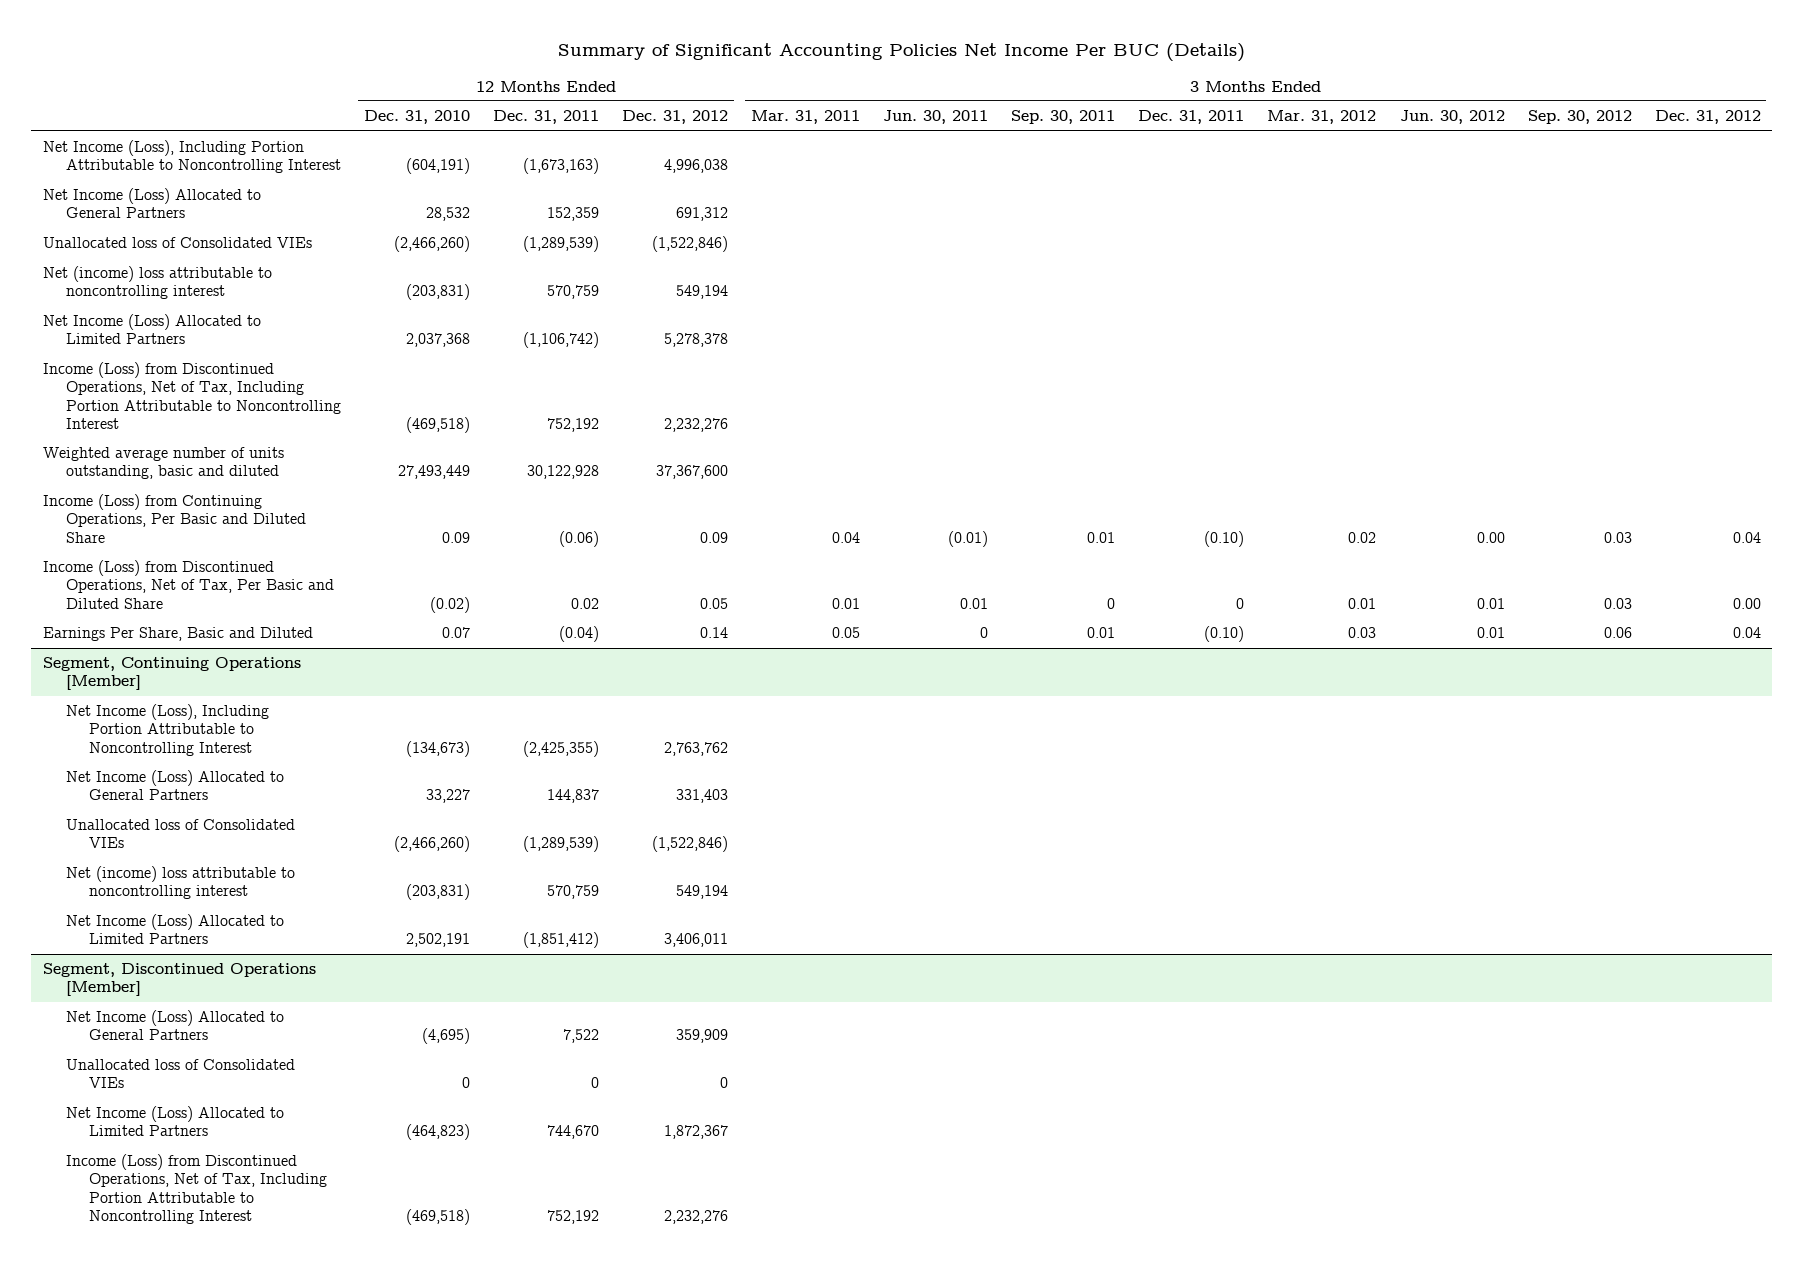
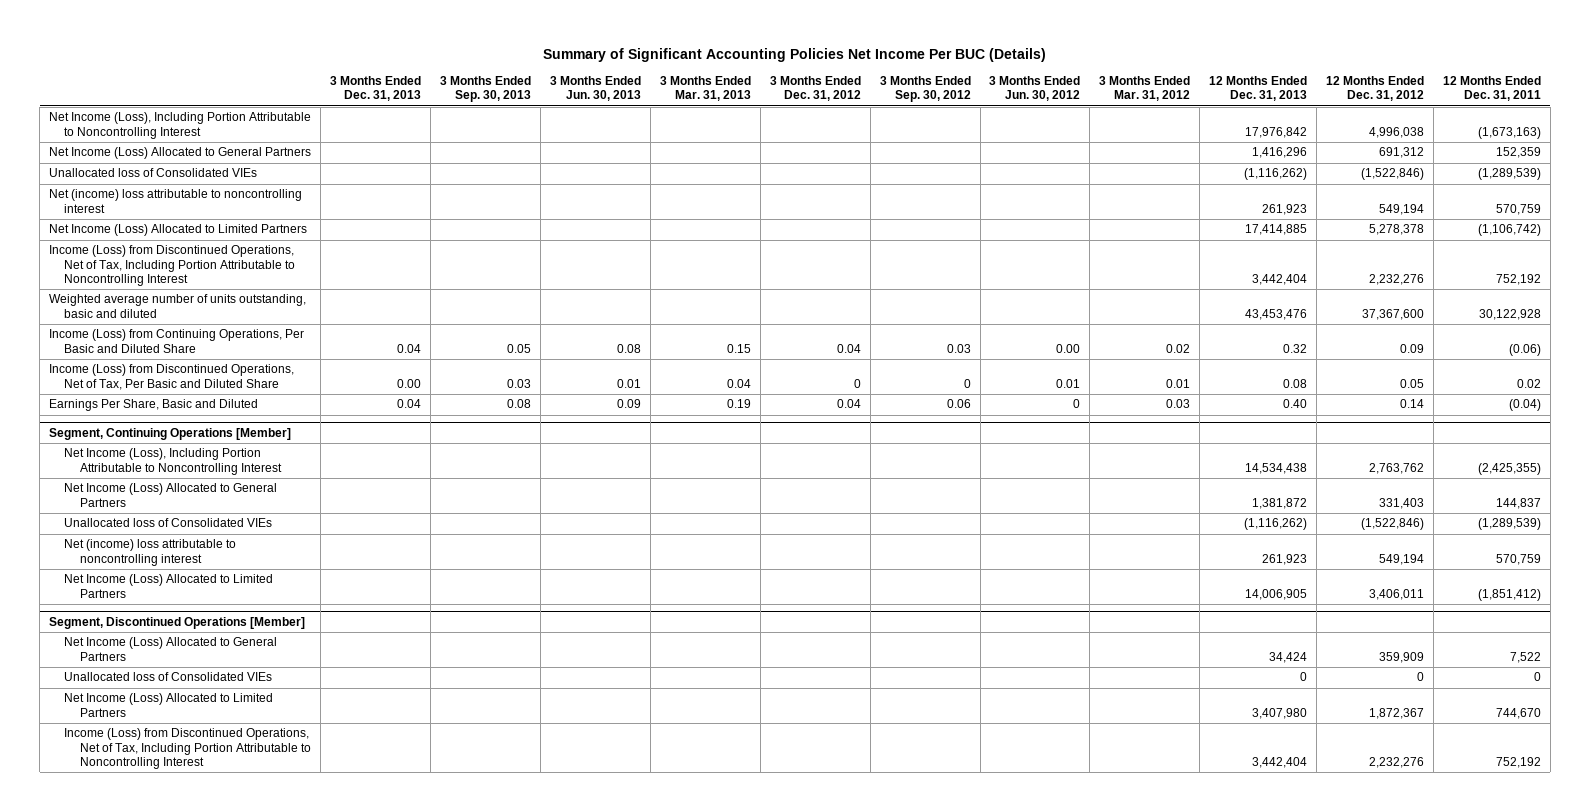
[363,110,470,125] Dec. 31, 2010 -> none
[751,110,861,125] Mar. 31, 2011 -> none
[883,110,989,125] Jun. 30, 2011 -> none
[1011,110,1116,125] Sep. 30, 2011 -> none
[1138,110,1245,125] Dec. 31, 2011 -> none
none -> [330,76,422,102] 3 Months Ended Dec. 31, 2013
none -> [439,76,531,103] 3 Months Ended Sep. 30, 2013
none -> [549,76,641,102] 3 Months Ended Jun. 30, 2013
none -> [659,76,751,102] 3 Months Ended Mar. 31, 2013
none -> [1209,76,1308,102] 12 Months Ended Dec. 31, 2013
[1603,597,1632,609] 0.03 -> [963,378,971,388] 0
[1732,597,1761,609] 0.00 -> [853,378,861,388] 0
[1476,627,1505,639] 0.01 -> [1073,399,1081,409] 0

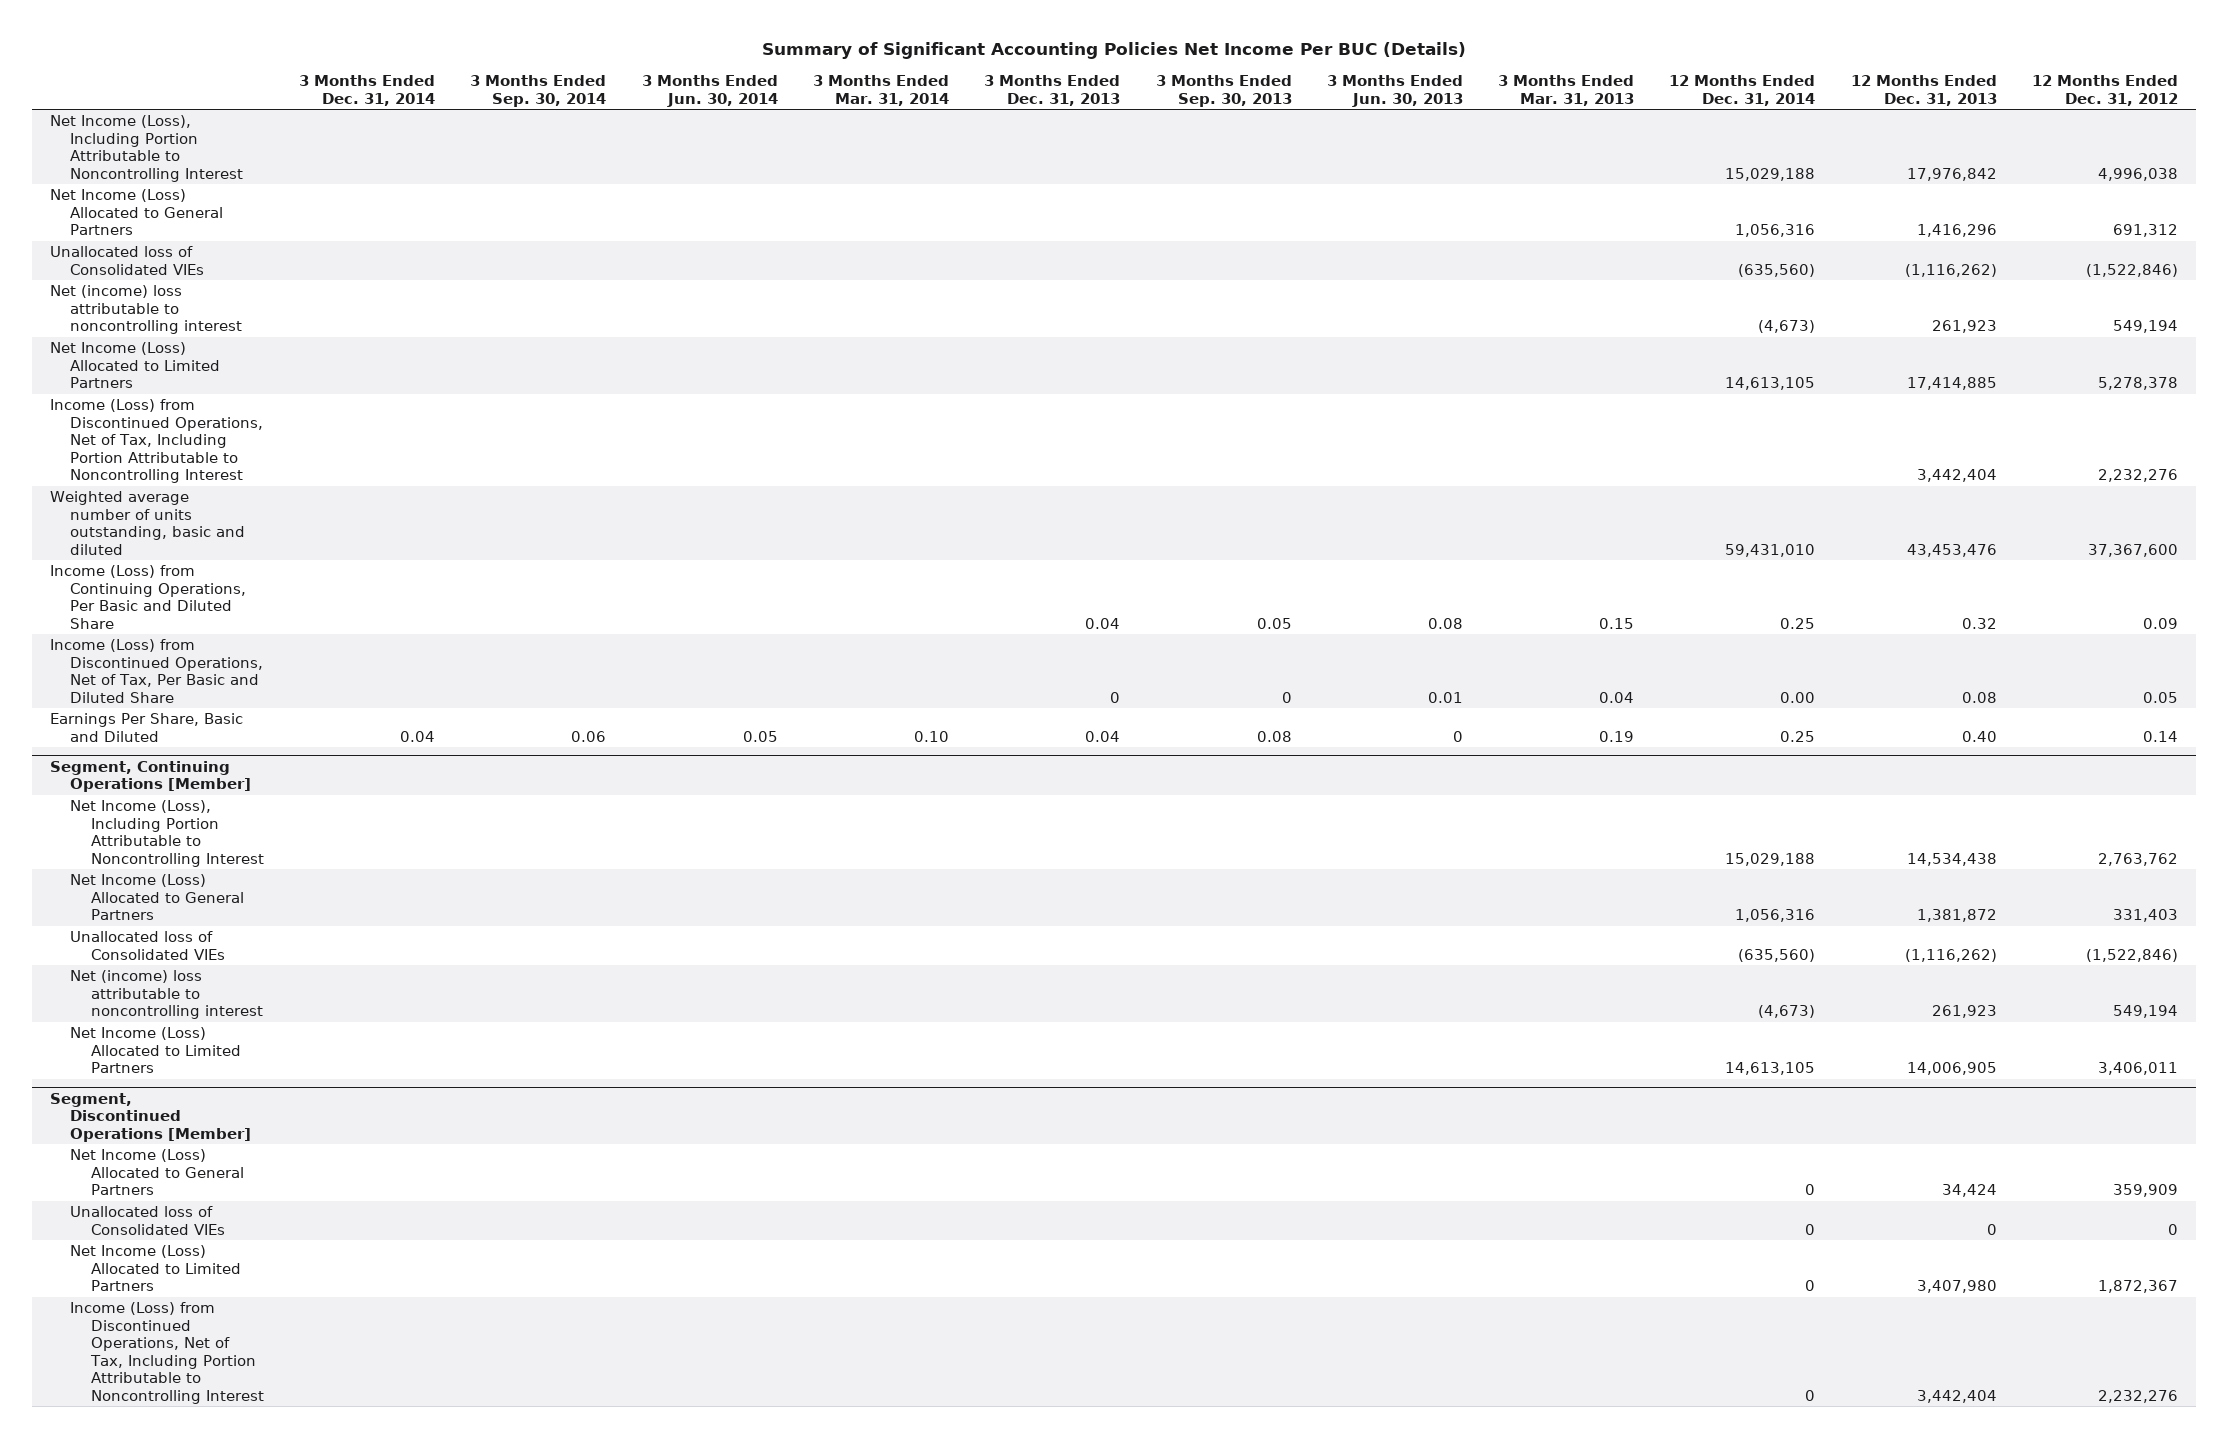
[769,76,861,102] 3 Months Ended Dec. 31, 2012 -> none
[879,76,971,103] 3 Months Ended Sep. 30, 2012 -> none
[989,76,1081,102] 3 Months Ended Jun. 30, 2012 -> none
[1099,76,1191,102] 3 Months Ended Mar. 31, 2012 -> none
[1443,76,1542,102] 12 Months Ended Dec. 31, 2011 -> none
none -> [299,75,436,106] 3 Months Ended Dec. 31, 2014
none -> [470,75,607,107] 3 Months Ended Sep. 30, 2014
none -> [641,75,778,107] 3 Months Ended Jun. 30, 2014
none -> [813,75,950,106] 3 Months Ended Mar. 31, 2014
none -> [1669,75,1816,106] 12 Months Ended Dec. 31, 2014
[397,378,422,388] 0.00 -> [1110,691,1121,703] 0
[506,378,531,388] 0.03 -> [1281,691,1292,703] 0
[616,399,641,409] 0.09 -> [1452,730,1463,742] 0

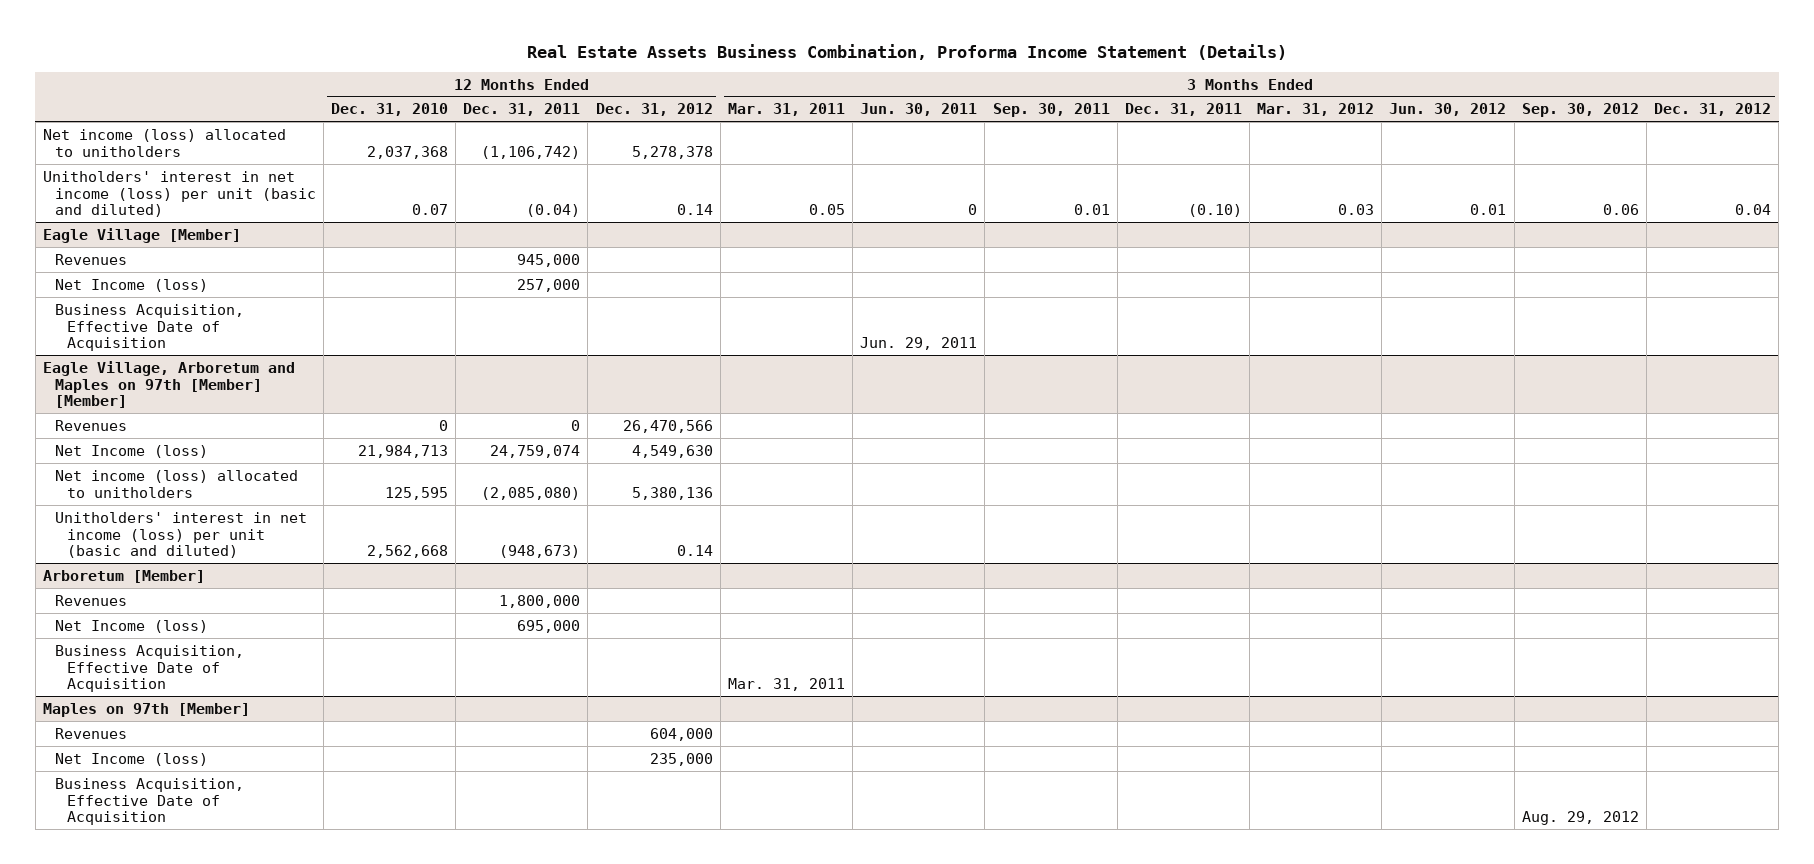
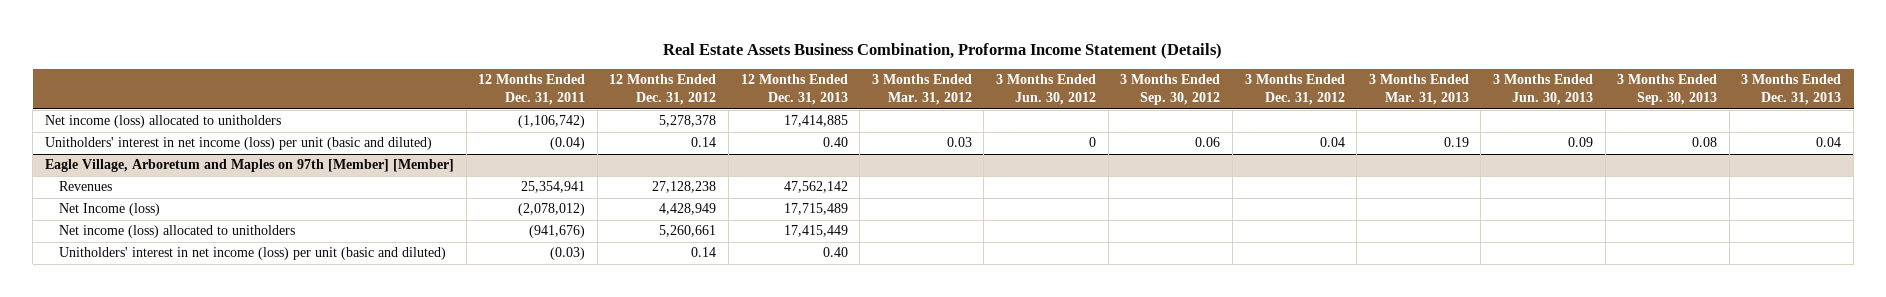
[330,103,448,117] Dec. 31, 2010 -> none
[727,103,845,117] Mar. 31, 2011 -> none
[860,103,978,117] Jun. 30, 2011 -> none
[992,103,1110,118] Sep. 30, 2011 -> none
[1124,103,1242,117] Dec. 31, 2011 -> none
none -> [740,74,848,106] 12 Months Ended Dec. 31, 2013
none -> [1368,74,1469,106] 3 Months Ended Mar. 31, 2013
none -> [1493,74,1594,106] 3 Months Ended Jun. 30, 2013
none -> [1617,74,1718,106] 3 Months Ended Sep. 30, 2013
none -> [1741,74,1842,106] 3 Months Ended Dec. 31, 2013
[42,227,241,243] Eagle Village [Member] -> none
[54,253,127,265] Revenues -> none
[54,278,208,292] Net Income (loss) -> none
[54,303,244,352] Business Acquisition, Effective Date of Acquisition -> none
[1470,204,1507,216] 0.01 -> [1089,137,1097,148] 0
[42,569,205,583] Arboretum [Member] -> none
[54,594,127,606] Revenues -> none
[54,619,208,633] Net Income (loss) -> none
[54,644,244,693] Business Acquisition, Effective Date of Acquisition -> none
[42,702,250,717] Maples on 97th [Member] -> none
[54,727,127,739] Revenues -> none
[54,752,208,766] Net Income (loss) -> none
[54,777,244,826] Business Acquisition, Effective Date of Acquisition -> none
[571,419,581,431] 0 -> [521,181,586,194] 25,354,941
[622,419,713,433] 26,470,566 -> [652,181,717,194] 27,128,238
[490,444,581,458] 24,759,074 -> [518,203,586,217] (2,078,012)
[631,444,713,458] 4,549,630 -> [659,203,717,216] 4,428,949
[481,486,581,500] (2,085,080) -> [529,225,586,239] (941,676)
[631,486,713,500] 5,380,136 -> [659,225,717,238] 5,260,661
[499,545,581,559] (948,673) -> [550,247,586,261] (0.03)

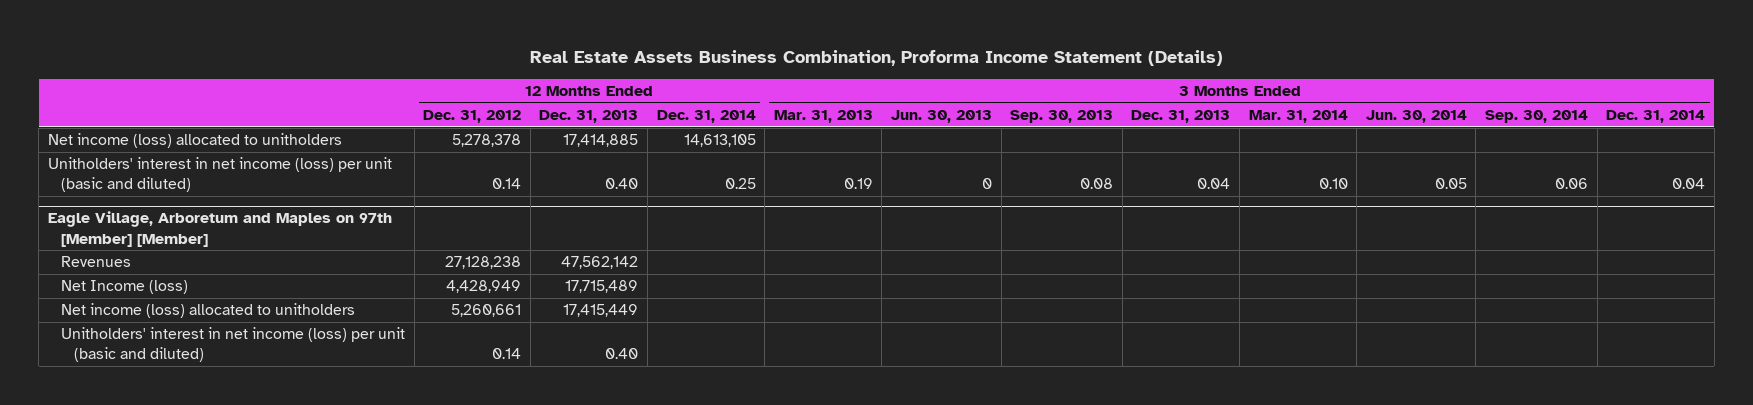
[478,74,586,106] 12 Months Ended Dec. 31, 2011 -> none
[871,74,972,106] 3 Months Ended Mar. 31, 2012 -> none
[996,74,1097,106] 3 Months Ended Jun. 30, 2012 -> none
[1120,74,1221,106] 3 Months Ended Sep. 30, 2012 -> none
[1244,74,1345,106] 3 Months Ended Dec. 31, 2012 -> none
none -> [656,109,756,123] Dec. 31, 2014
none -> [1248,109,1348,123] Mar. 31, 2014
none -> [1365,109,1467,123] Jun. 30, 2014
none -> [1485,109,1589,123] Sep. 30, 2014
none -> [1606,109,1706,123] Dec. 31, 2014
[1568,137,1594,148] 0.09 -> [982,178,993,190] 0

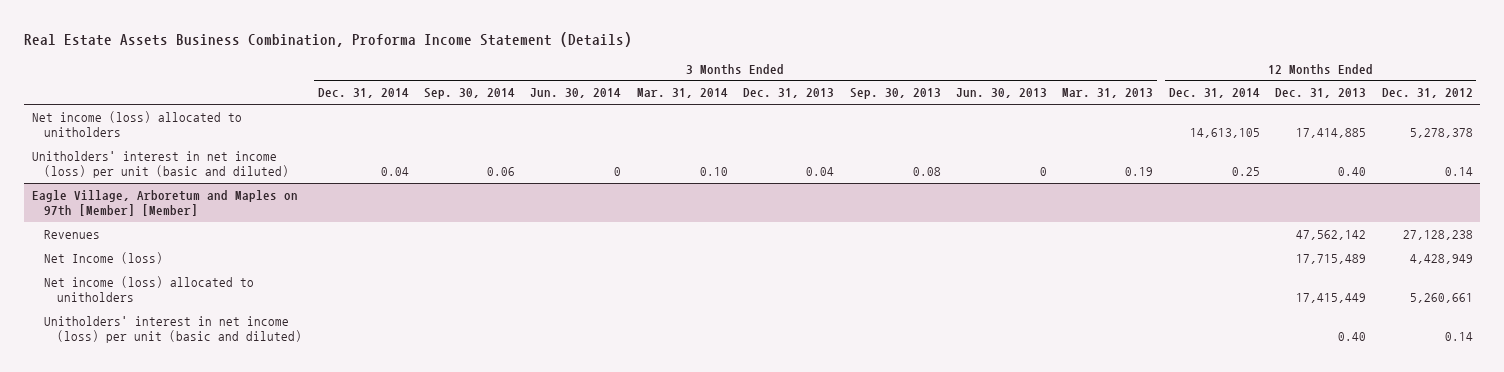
[1434,178,1467,190] 0.05 -> [614,167,622,177] 0

